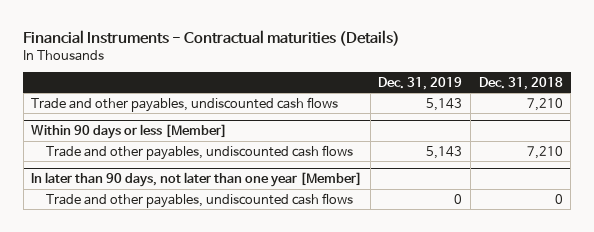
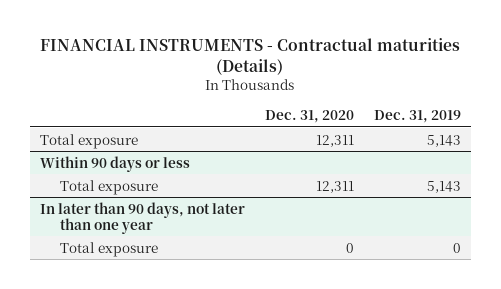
[23,29,401,46] Financial Instruments - Contractual maturities (Details) -> [40,37,461,75] FINANCIAL INSTRUMENTS - Contractual maturities (Details)
[478,76,563,90] Dec. 31, 2018 -> none
none -> [264,110,354,124] Dec. 31, 2020
[31,96,339,112] Trade and other payables, undiscounted cash flows -> [39,133,138,149] Total exposure
[31,123,228,139] Within 90 days or less [Member] -> [39,155,190,172] Within 90 days or less
[45,144,353,160] Trade and other payables, undiscounted cash flows -> [59,179,158,195] Total exposure
[31,171,363,187] In later than 90 days, not later than one year [Member] -> [39,201,245,234] In later than 90 days, not later than one year
[45,192,353,208] Trade and other payables, undiscounted cash flows -> [59,241,158,257] Total exposure

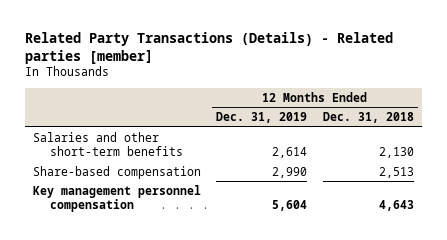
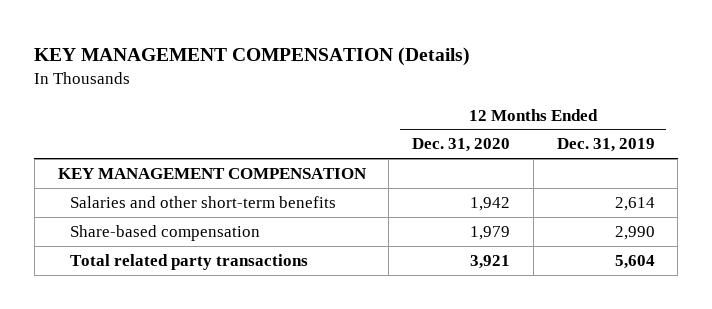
[24,31,393,64] Related Party Transactions (Details) - Related parties [member] -> [34,46,471,66] KEY MANAGEMENT COMPENSATION (Details)
[323,112,415,124] Dec. 31, 2018 -> none
none -> [412,138,511,153] Dec. 31, 2020
none -> [57,167,367,179] KEY MANAGEMENT COMPENSATION
[32,184,201,213] Key management personnel compensation -> [70,253,309,270] Total related party transactions

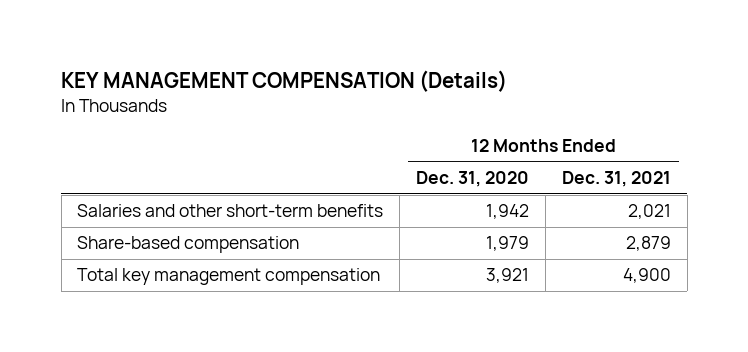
[556,138,655,153] Dec. 31, 2019 -> none
none -> [561,171,671,188] Dec. 31, 2021
[57,167,367,179] KEY MANAGEMENT COMPENSATION -> none
[70,253,309,270] Total related party transactions -> [77,268,381,286] Total key management compensation

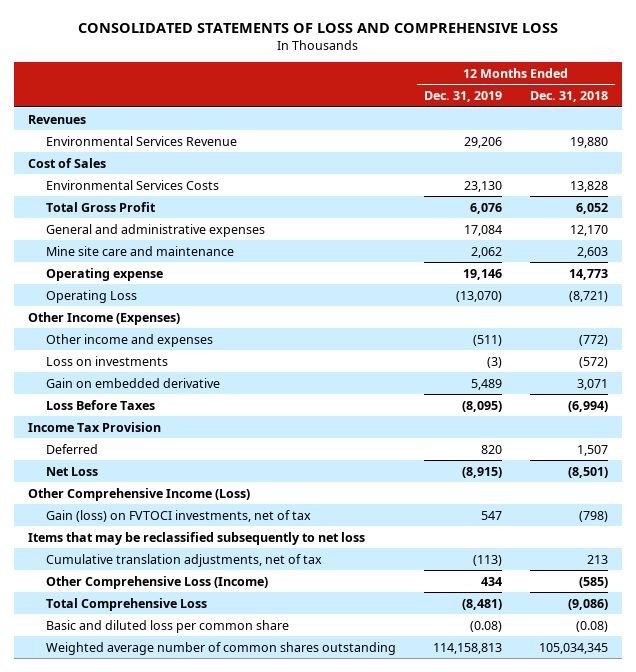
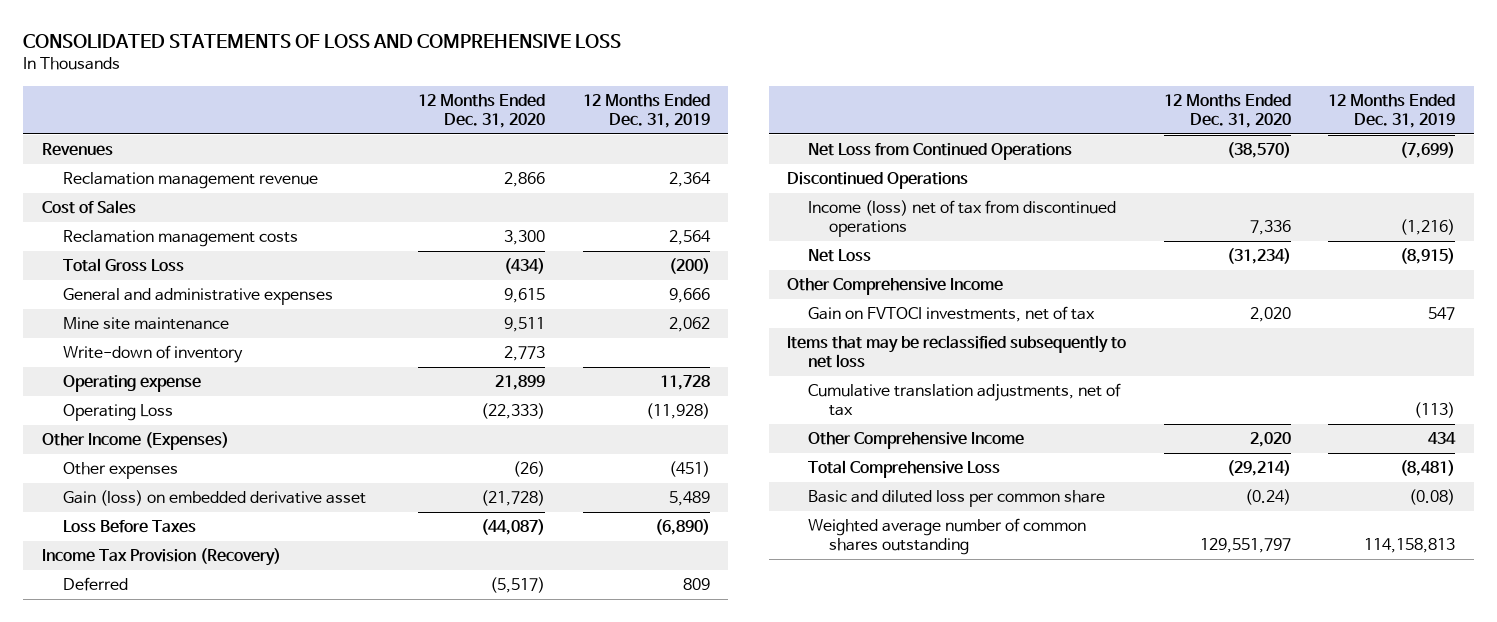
[530,91,609,103] Dec. 31, 2018 -> none
none -> [418,93,546,128] 12 Months Ended Dec. 31, 2020
[45,135,237,146] Environmental Services Revenue -> [62,172,318,190] Reclamation management revenue
[464,136,503,148] 29,206 -> [668,172,711,188] 2,364
[45,179,219,190] Environmental Services Costs -> [62,230,298,248] Reclamation management costs
[464,180,503,192] 23,130 -> [668,230,711,246] 2,564
[45,201,156,212] Total Gross Profit -> [62,258,184,273] Total Gross Loss
[470,202,503,214] 6,076 -> [668,258,710,275] (200)
[464,224,503,236] 17,084 -> [668,288,710,304] 9,666
[45,245,234,256] Mine site care and maintenance -> [62,317,229,331] Mine site maintenance
none -> [62,345,243,364] Write-down of inventory
[463,268,503,280] 19,146 -> [659,375,710,391] 11,728
[456,290,503,302] (13,070) -> [645,403,710,420] (11,928)
[45,355,168,366] Loss on investments -> none
[45,333,213,347] Other income and expenses -> [62,462,178,480] Other expenses
[473,334,503,346] (511) -> [668,461,710,478] (451)
[45,377,220,388] Gain on embedded derivative -> [62,490,366,507] Gain (loss) on embedded derivative asset
[462,400,503,412] (8,095) -> [654,519,710,536] (6,890)
[27,421,161,432] Income Tax Provision -> [41,548,281,567] Income Tax Provision (Recovery)
[481,444,503,454] 820 -> [682,578,710,591] 809
none -> [808,143,1073,161] Net Loss from Continued Operations
none -> [787,172,969,190] Discontinued Operations
none -> [808,200,1117,238] Income (loss) net of tax from discontinued operations
[27,487,250,501] Other Comprehensive Income (Loss) -> [787,278,1004,296] Other Comprehensive Income
[45,509,311,522] Gain (loss) on FVTOCI investments, net of tax -> [808,306,1096,323] Gain on FVTOCI investments, net of tax
[45,575,268,589] Other Comprehensive Loss (Income) -> [808,432,1025,450] Other Comprehensive Income

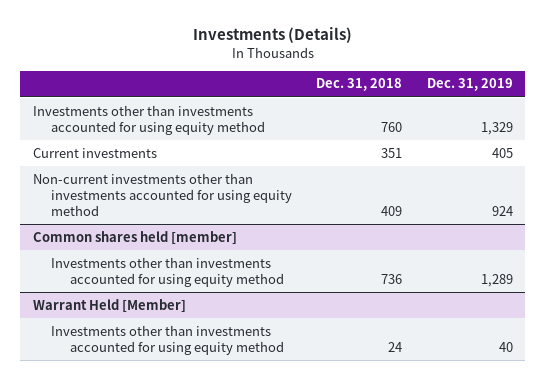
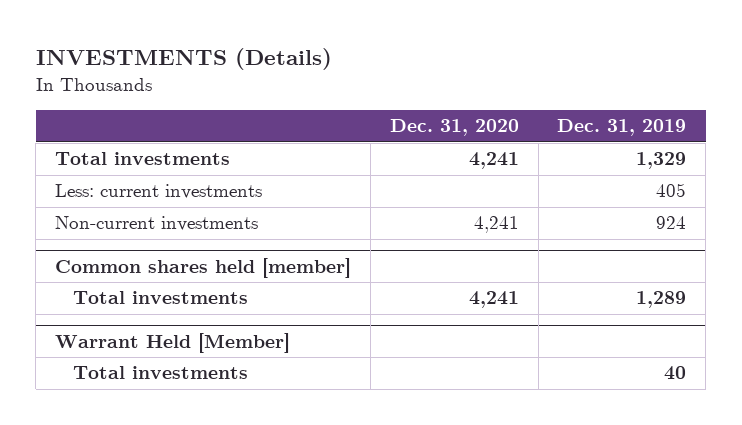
[192,27,352,44] Investments (Details) -> [35,48,332,71] INVESTMENTS (Details)
[316,78,403,92] Dec. 31, 2018 -> none
none -> [389,119,519,137] Dec. 31, 2020
[32,104,266,135] Investments other than investments accounted for using equity method -> [55,152,231,166] Total investments
[32,147,157,158] Current investments -> [55,184,263,200] Less: current investments
[32,172,293,217] Non-current investments other than investments accounted for using equity method -> [55,216,259,232] Non-current investments
[51,256,284,287] Investments other than investments accounted for using equity method -> [72,291,248,305] Total investments
[51,324,284,355] Investments other than investments accounted for using equity method -> [72,366,248,380] Total investments

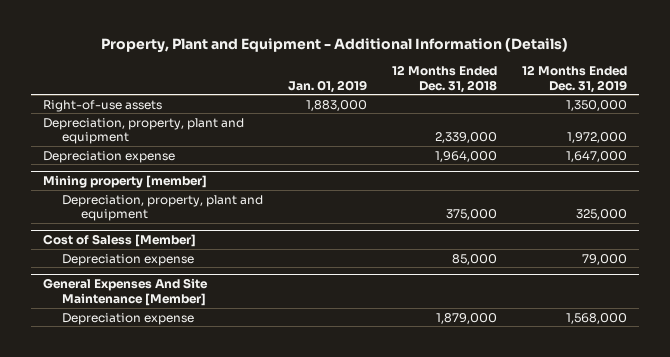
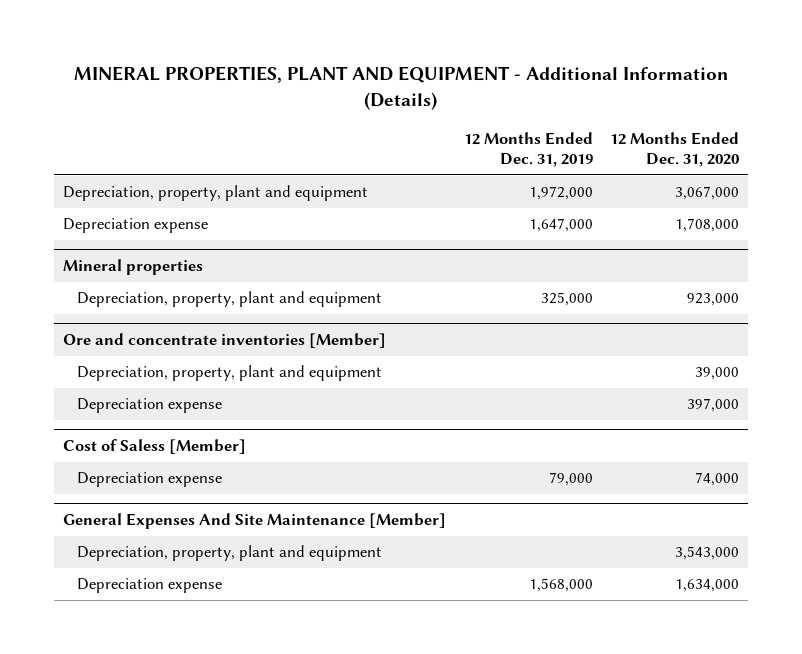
[100,38,568,54] Property, Plant and Equipment - Additional Information (Details) -> [74,66,729,111] MINERAL PROPERTIES, PLANT AND EQUIPMENT - Additional Information (Details)
[287,79,367,93] Jan. 01, 2019 -> none
[391,64,497,93] 12 Months Ended Dec. 31, 2018 -> none
none -> [610,132,740,167] 12 Months Ended Dec. 31, 2020
[42,99,162,112] Right-of-use assets -> none
[42,174,207,188] Mining property [member] -> [63,259,204,276] Mineral properties
none -> [63,333,387,349] Ore and concentrate inventories [Member]
none -> [77,365,383,382] Depreciation, property, plant and equipment
none -> [77,398,223,414] Depreciation expense
none -> [77,545,383,562] Depreciation, property, plant and equipment

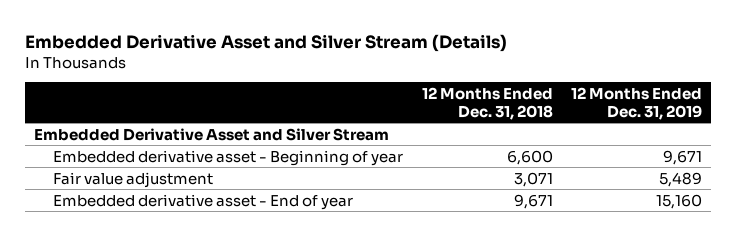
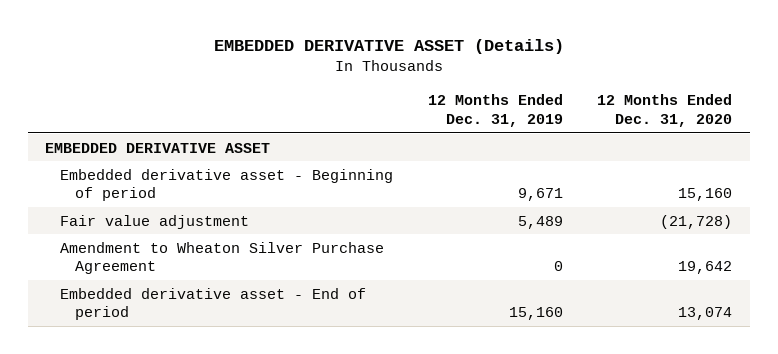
[24,33,507,52] Embedded Derivative Asset and Silver Stream (Details) -> [213,39,564,55] EMBEDDED DERIVATIVE ASSET (Details)
[421,87,553,120] 12 Months Ended Dec. 31, 2018 -> none
none -> [597,93,733,127] 12 Months Ended Dec. 31, 2020
[34,127,390,141] Embedded Derivative Asset and Silver Stream -> [45,142,271,153] EMBEDDED DERIVATIVE ASSET
[52,149,403,166] Embedded derivative asset - Beginning of year -> [59,168,393,202] Embedded derivative asset - Beginning of period
none -> [59,241,384,275] Amendment to Wheaton Silver Purchase Agreement
[52,193,353,210] Embedded derivative asset - End of year -> [59,287,366,321] Embedded derivative asset - End of period

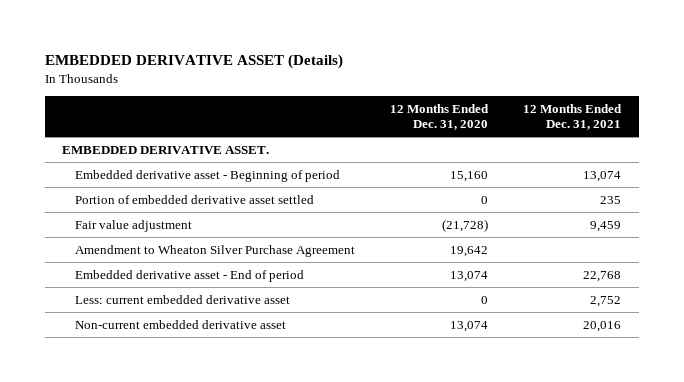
[427,93,563,127] 12 Months Ended Dec. 31, 2019 -> none
none -> [523,103,623,131] 12 Months Ended Dec. 31, 2021
[45,142,271,153] EMBEDDED DERIVATIVE ASSET -> [62,145,270,154] EMBEDDED DERIVATIVE ASSET.
none -> [75,194,315,204] Portion of embedded derivative asset settled
none -> [75,294,291,304] Less: current embedded derivative asset
none -> [75,319,287,329] Non-current embedded derivative asset

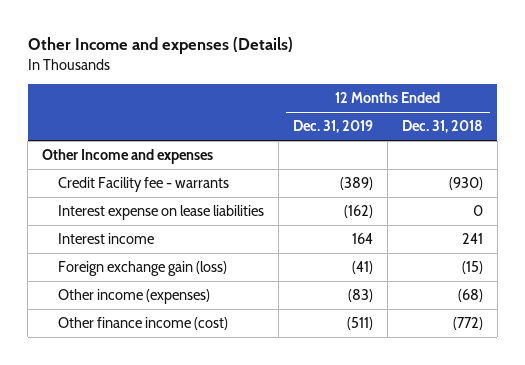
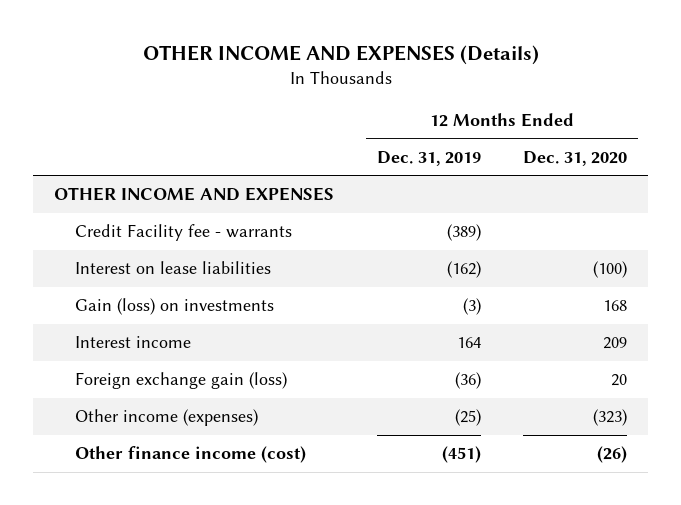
[27,37,293,55] Other Income and expenses (Details) -> [142,45,539,66] OTHER INCOME AND EXPENSES (Details)
[401,120,483,134] Dec. 31, 2018 -> none
none -> [523,150,628,166] Dec. 31, 2020
[42,149,214,165] Other Income and expenses -> [53,187,334,202] OTHER INCOME AND EXPENSES
[58,205,265,221] Interest expense on lease liabilities -> [74,261,271,275] Interest on lease liabilities
none -> [74,298,274,316] Gain (loss) on investments
[351,261,373,275] (41) -> [454,372,481,390] (36)
[347,289,373,303] (83) -> [454,409,481,427] (25)
[346,317,373,331] (511) -> [441,446,481,464] (451)

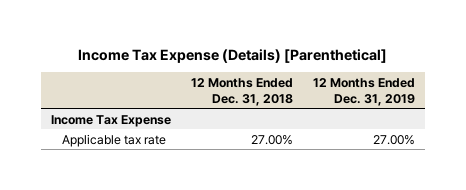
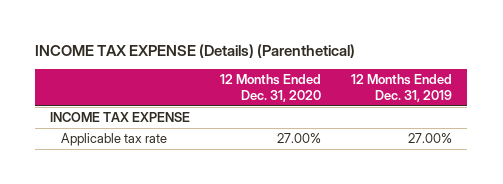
[77,48,387,63] Income Tax Expense (Details) [Parenthetical] -> [35,43,356,58] INCOME TAX EXPENSE (Details) (Parenthetical)
[190,78,293,106] 12 Months Ended Dec. 31, 2018 -> none
none -> [220,74,322,103] 12 Months Ended Dec. 31, 2020
[50,114,171,127] Income Tax Expense -> [50,112,191,123] INCOME TAX EXPENSE

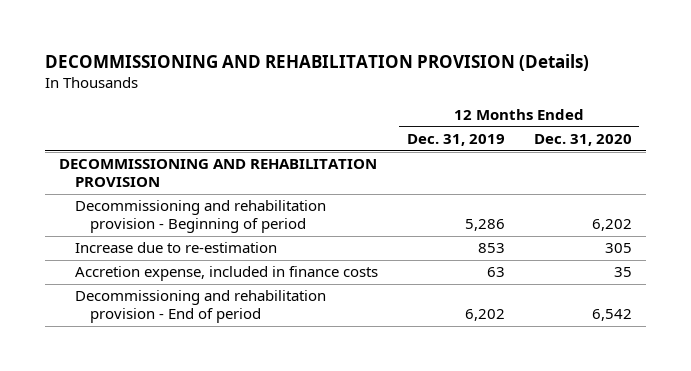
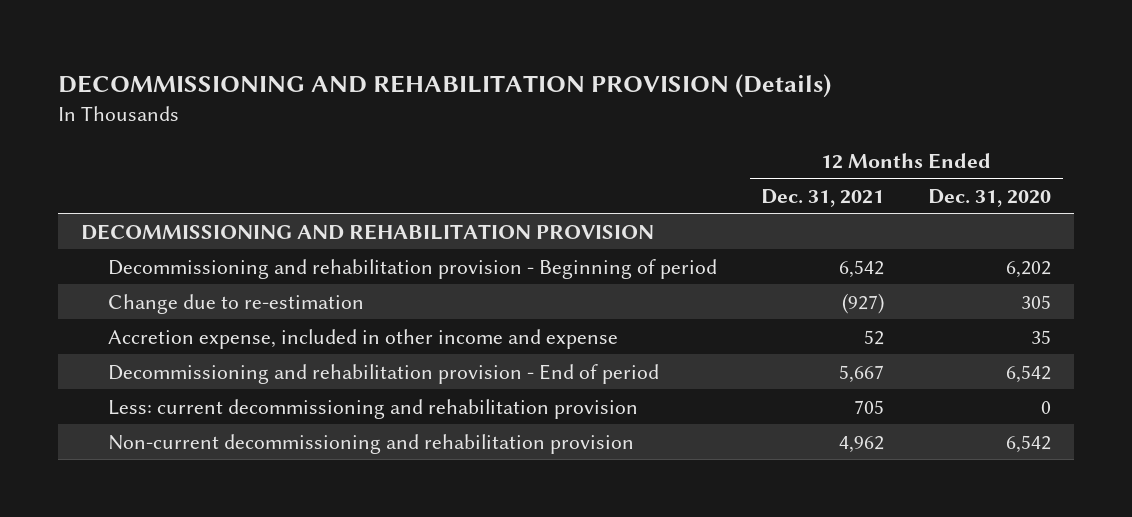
[406,134,505,147] Dec. 31, 2019 -> none
none -> [761,188,885,207] Dec. 31, 2021
[74,242,277,254] Increase due to re-estimation -> [107,293,364,314] Change due to re-estimation
[74,266,378,282] Accretion expense, included in finance costs -> [107,328,618,349] Accretion expense, included in other income and expense
none -> [107,398,638,419] Less: current decommissioning and rehabilitation provision
none -> [107,433,634,454] Non-current decommissioning and rehabilitation provision

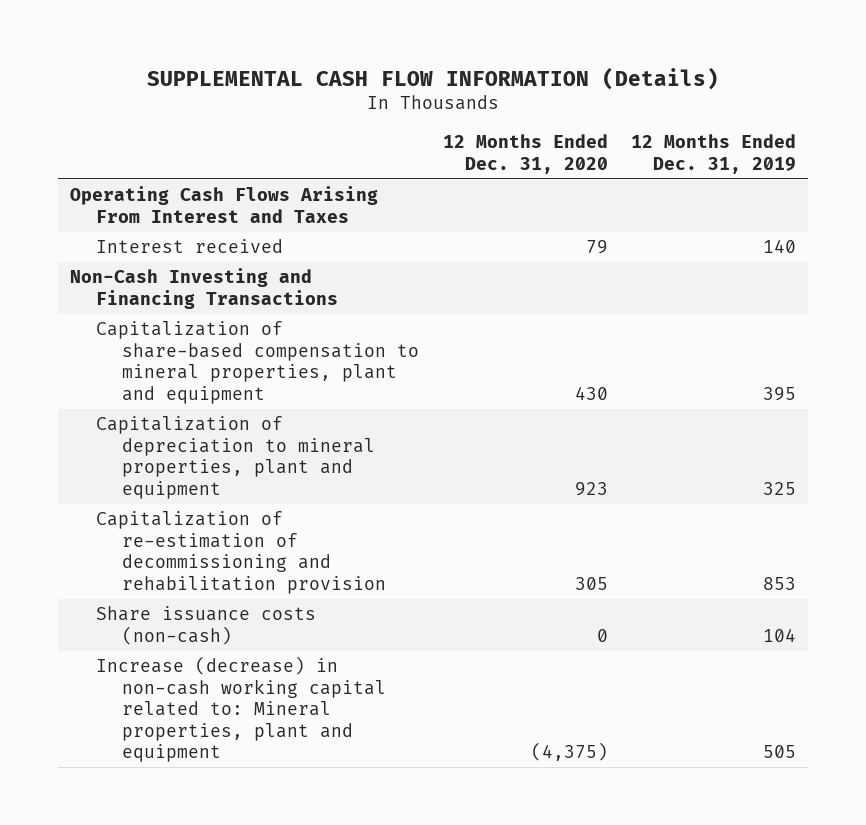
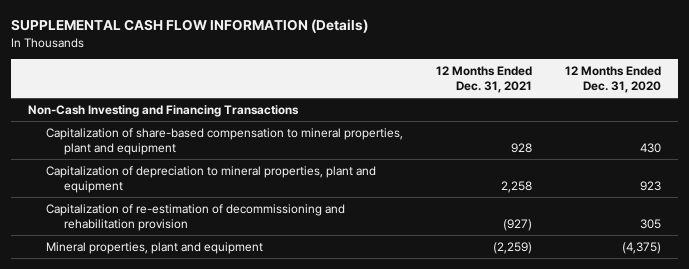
[631,134,797,174] 12 Months Ended Dec. 31, 2019 -> none
none -> [436,65,533,93] 12 Months Ended Dec. 31, 2021
[69,186,378,223] Operating Cash Flows Arising From Interest and Taxes -> none
[96,239,284,254] Interest received -> none
[96,606,317,645] Share issuance costs (non-cash) -> none
[96,656,387,763] Increase (decrease) in non-cash working capital related to: Mineral properties, plant and equipment -> [46,241,264,254] Mineral properties, plant and equipment

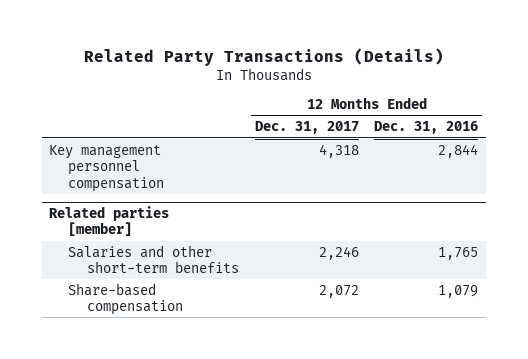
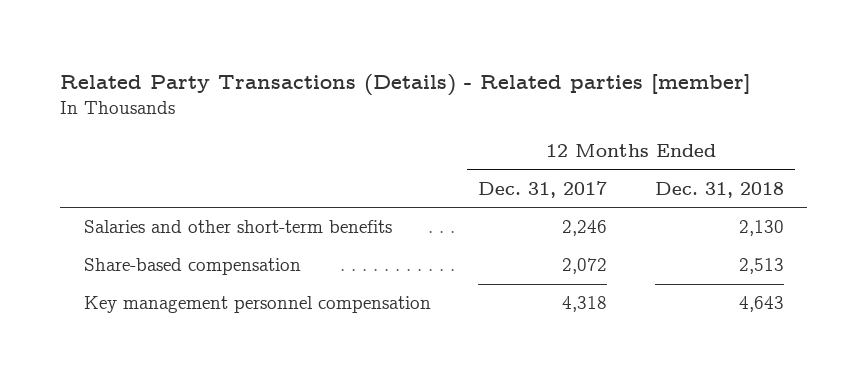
[83,48,444,67] Related Party Transactions (Details) -> [60,73,752,96] Related Party Transactions (Details) - Related parties [member]
[374,121,479,135] Dec. 31, 2016 -> none
none -> [654,181,784,198] Dec. 31, 2018
[49,205,170,237] Related parties [member] -> none
[49,144,165,192] Key management personnel compensation -> [84,296,432,314] Key management personnel compensation

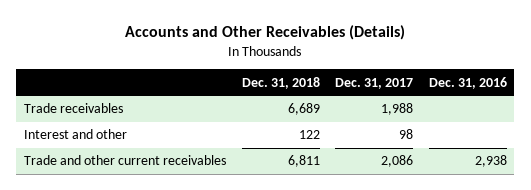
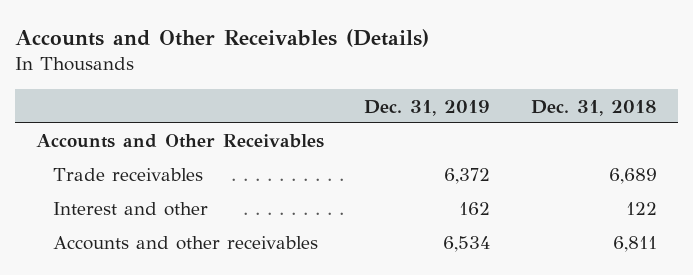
[335,77,414,89] Dec. 31, 2017 -> none
[428,76,507,89] Dec. 31, 2016 -> none
none -> [364,99,491,116] Dec. 31, 2019
none -> [35,134,324,149] Accounts and Other Receivables
[24,155,227,166] Trade and other current receivables -> [53,236,319,251] Accounts and other receivables

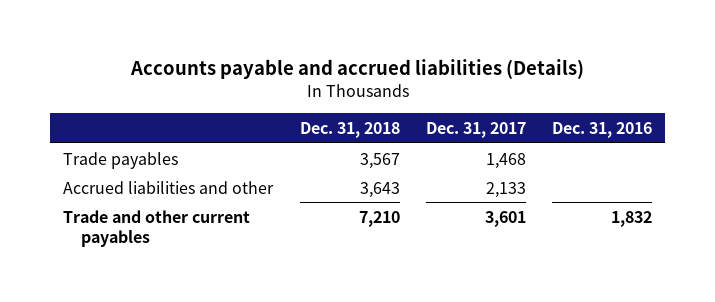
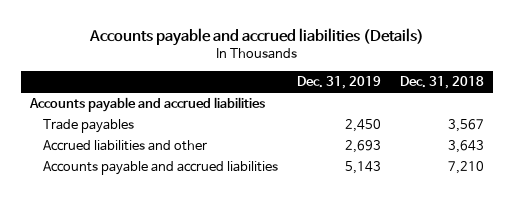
[425,121,526,138] Dec. 31, 2017 -> none
[551,121,652,138] Dec. 31, 2016 -> none
none -> [296,76,381,90] Dec. 31, 2019
none -> [29,97,266,113] Accounts payable and accrued liabilities
[63,209,251,248] Trade and other current payables -> [42,161,278,176] Accounts payable and accrued liabilities

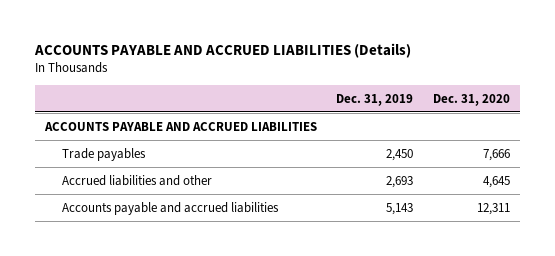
[89,27,425,46] Accounts payable and accrued liabilities (Details) -> [33,43,411,59] ACCOUNTS PAYABLE AND ACCRUED LIABILITIES (Details)
[399,76,484,90] Dec. 31, 2018 -> none
none -> [432,93,510,106] Dec. 31, 2020
[29,97,266,113] Accounts payable and accrued liabilities -> [43,121,317,131] ACCOUNTS PAYABLE AND ACCRUED LIABILITIES

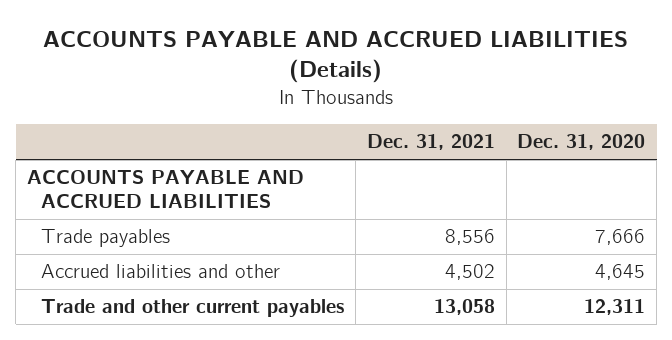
[336,93,414,106] Dec. 31, 2019 -> none
none -> [366,134,495,151] Dec. 31, 2021
[61,201,279,215] Accounts payable and accrued liabilities -> [41,299,345,318] Trade and other current payables

